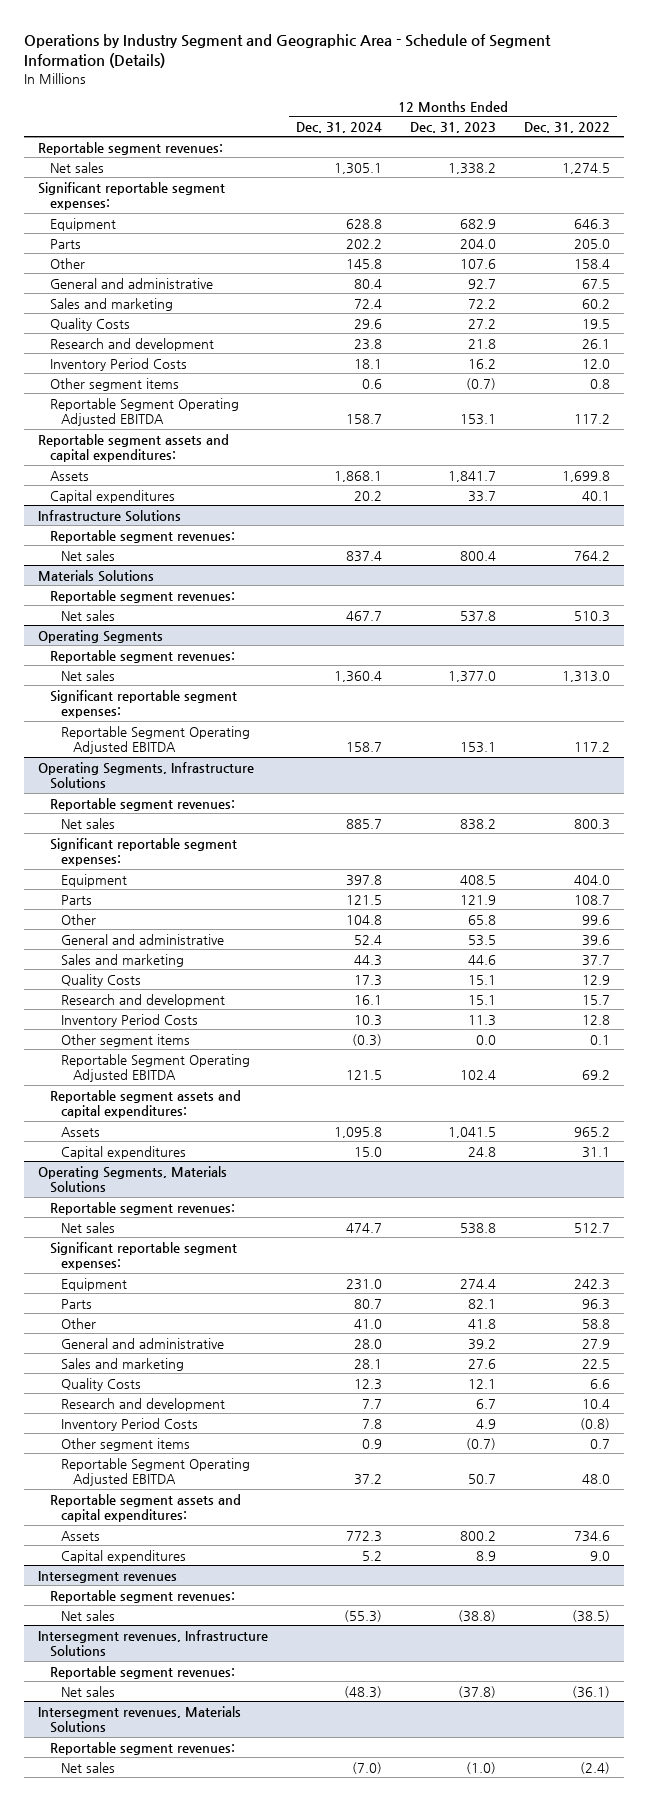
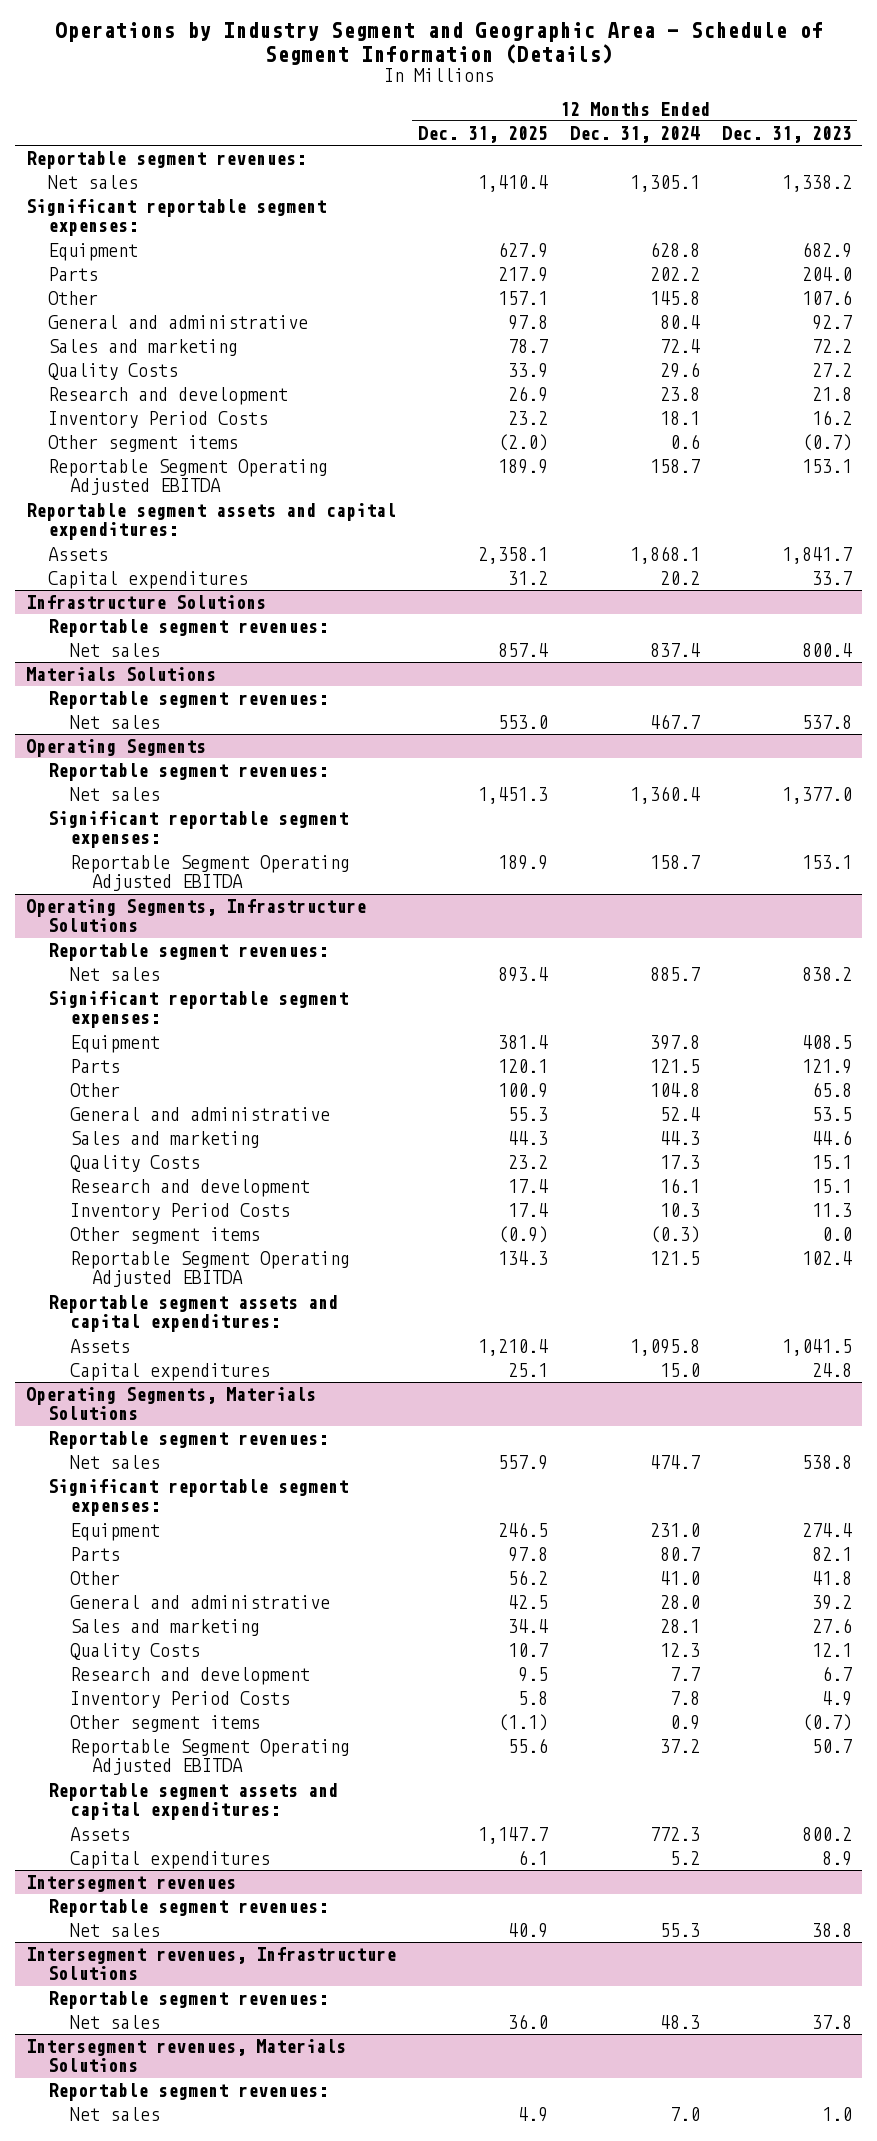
[524,121,611,133] Dec. 31, 2022 -> none
none -> [417,125,548,143] Dec. 31, 2025
[344,1609,383,1622] (55.3) -> [659,1922,700,1937] 55.3
[458,1609,497,1622] (38.8) -> [811,1922,852,1937] 38.8
[344,1685,383,1698] (48.3) -> [659,2014,700,2029] 48.3
[458,1685,497,1698] (37.8) -> [811,2014,852,2029] 37.8
[352,1761,383,1774] (7.0) -> [669,2106,700,2121] 7.0
[466,1761,497,1774] (1.0) -> [821,2106,852,2121] 1.0

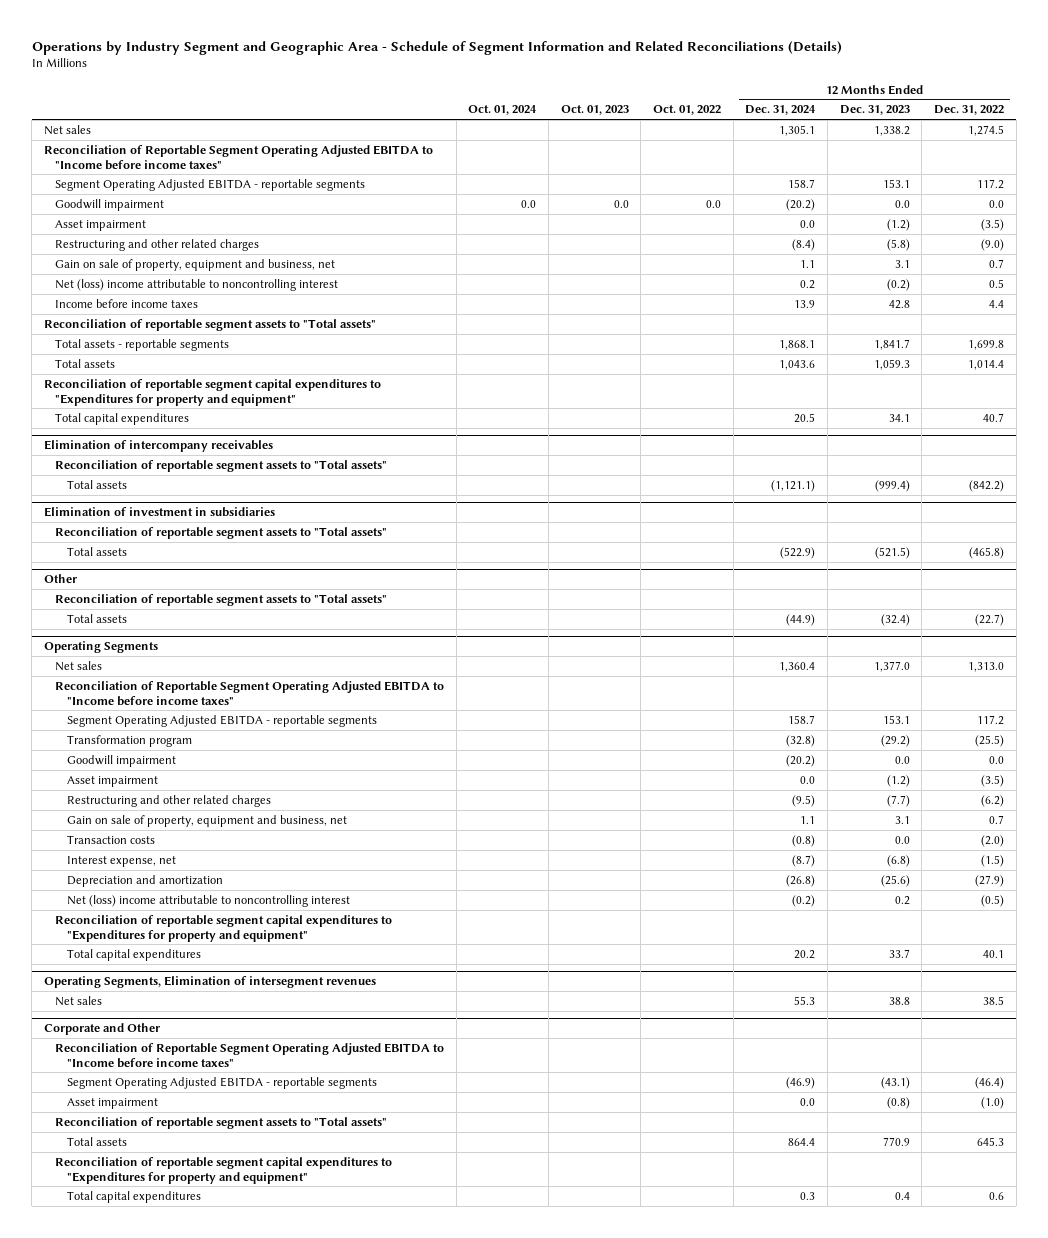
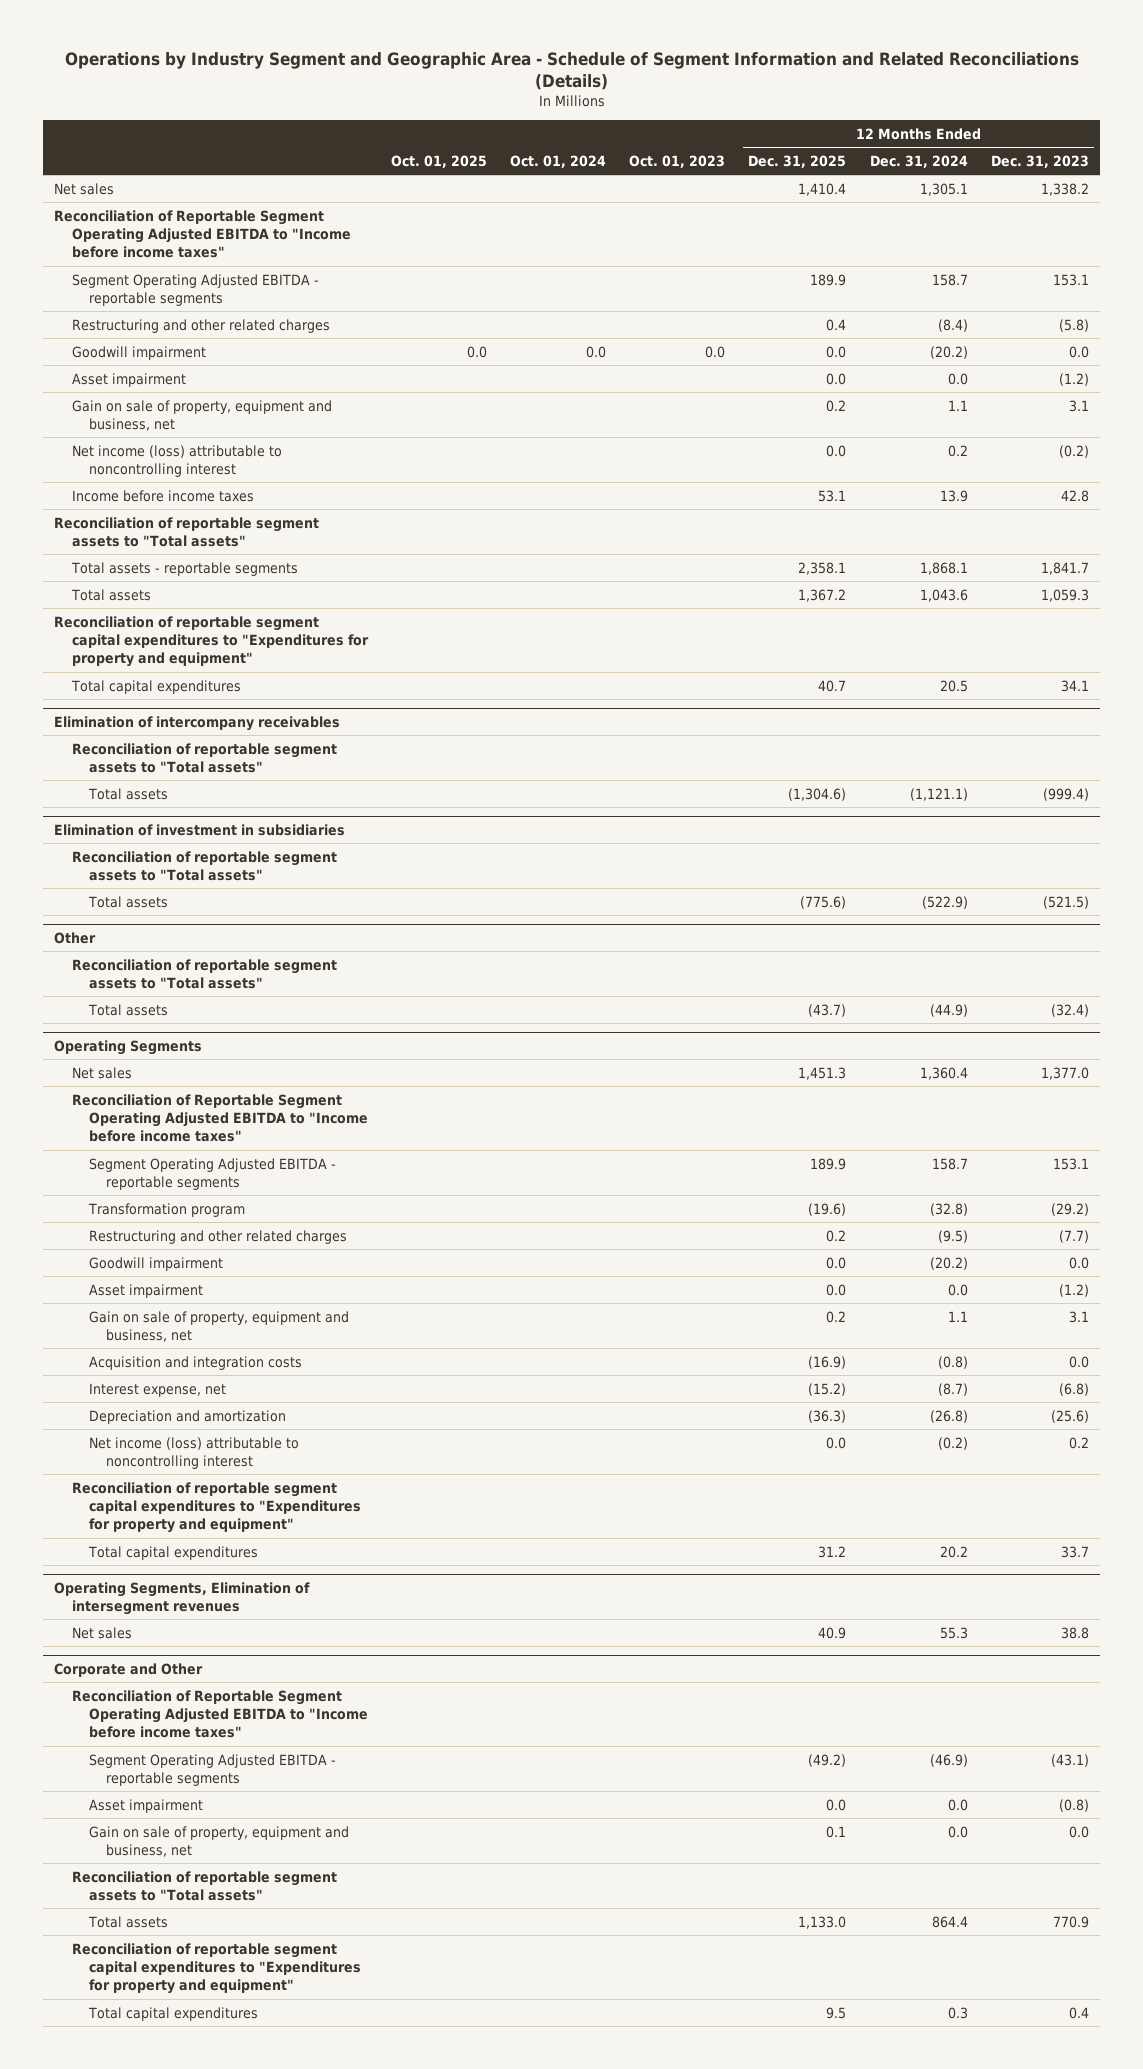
[653,105,722,116] Oct. 01, 2022 -> none
[933,105,1004,116] Dec. 31, 2022 -> none
none -> [391,154,488,168] Oct. 01, 2025
none -> [748,154,847,168] Dec. 31, 2025
[55,238,260,251] Restructuring and other related charges -> [71,318,330,333] Restructuring and other related charges
[55,278,339,291] Net (loss) income attributable to noncontrolling interest -> [71,444,282,478] Net income (loss) attributable to noncontrolling interest
[66,794,271,807] Restructuring and other related charges -> [89,1229,348,1244] Restructuring and other related charges
[66,834,155,844] Transaction costs -> [89,1355,303,1370] Acquisition and integration costs
[66,894,350,907] Net (loss) income attributable to noncontrolling interest -> [89,1436,300,1470] Net income (loss) attributable to noncontrolling interest
none -> [89,1825,350,1858] Gain on sale of property, equipment and business, net

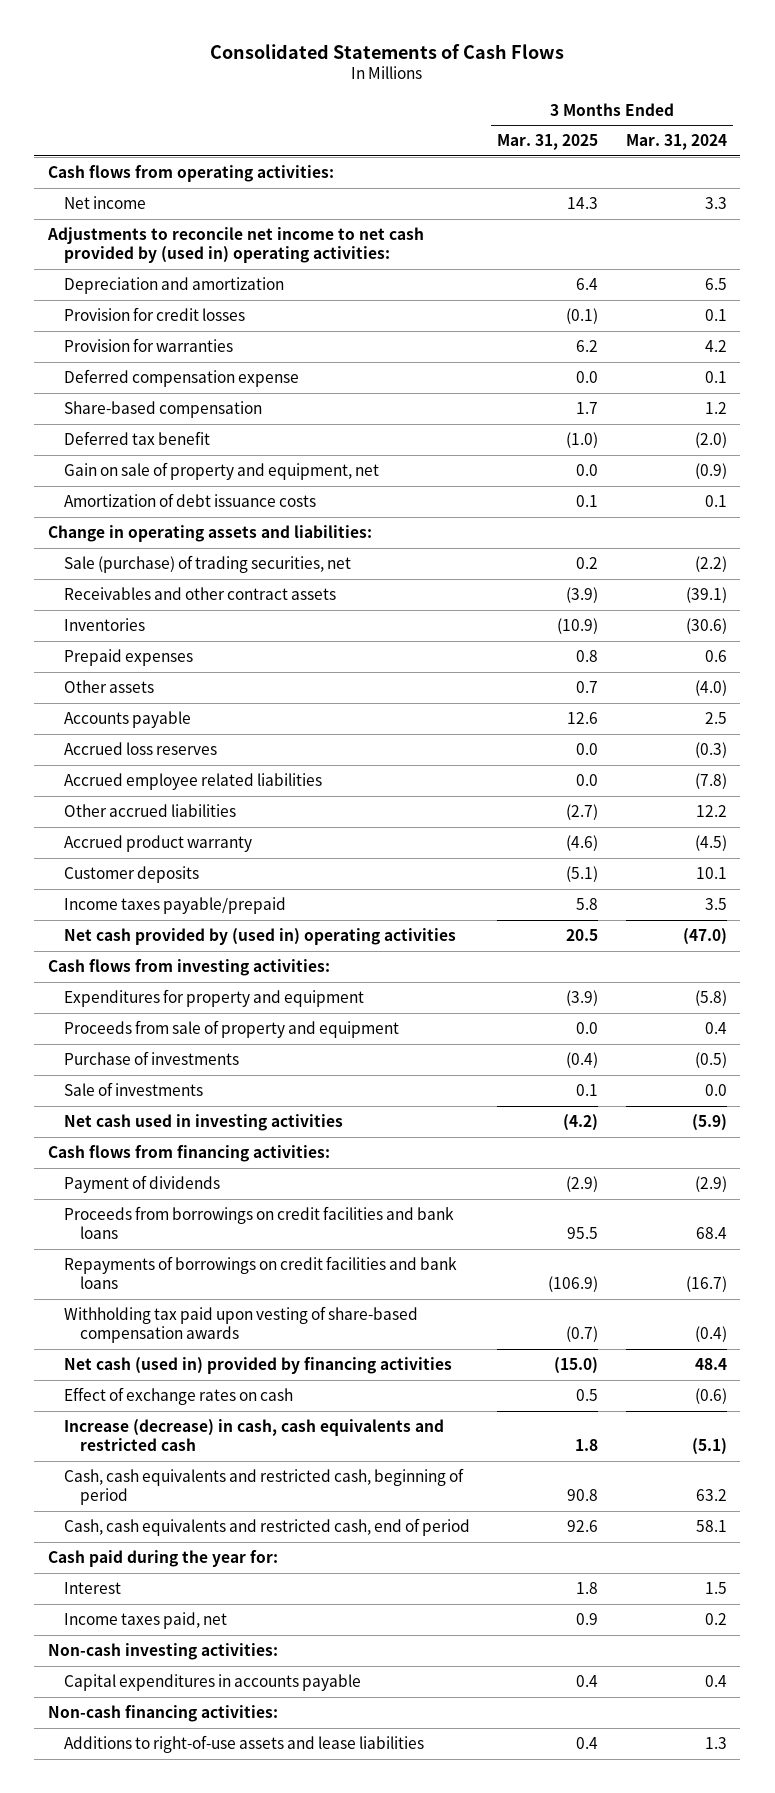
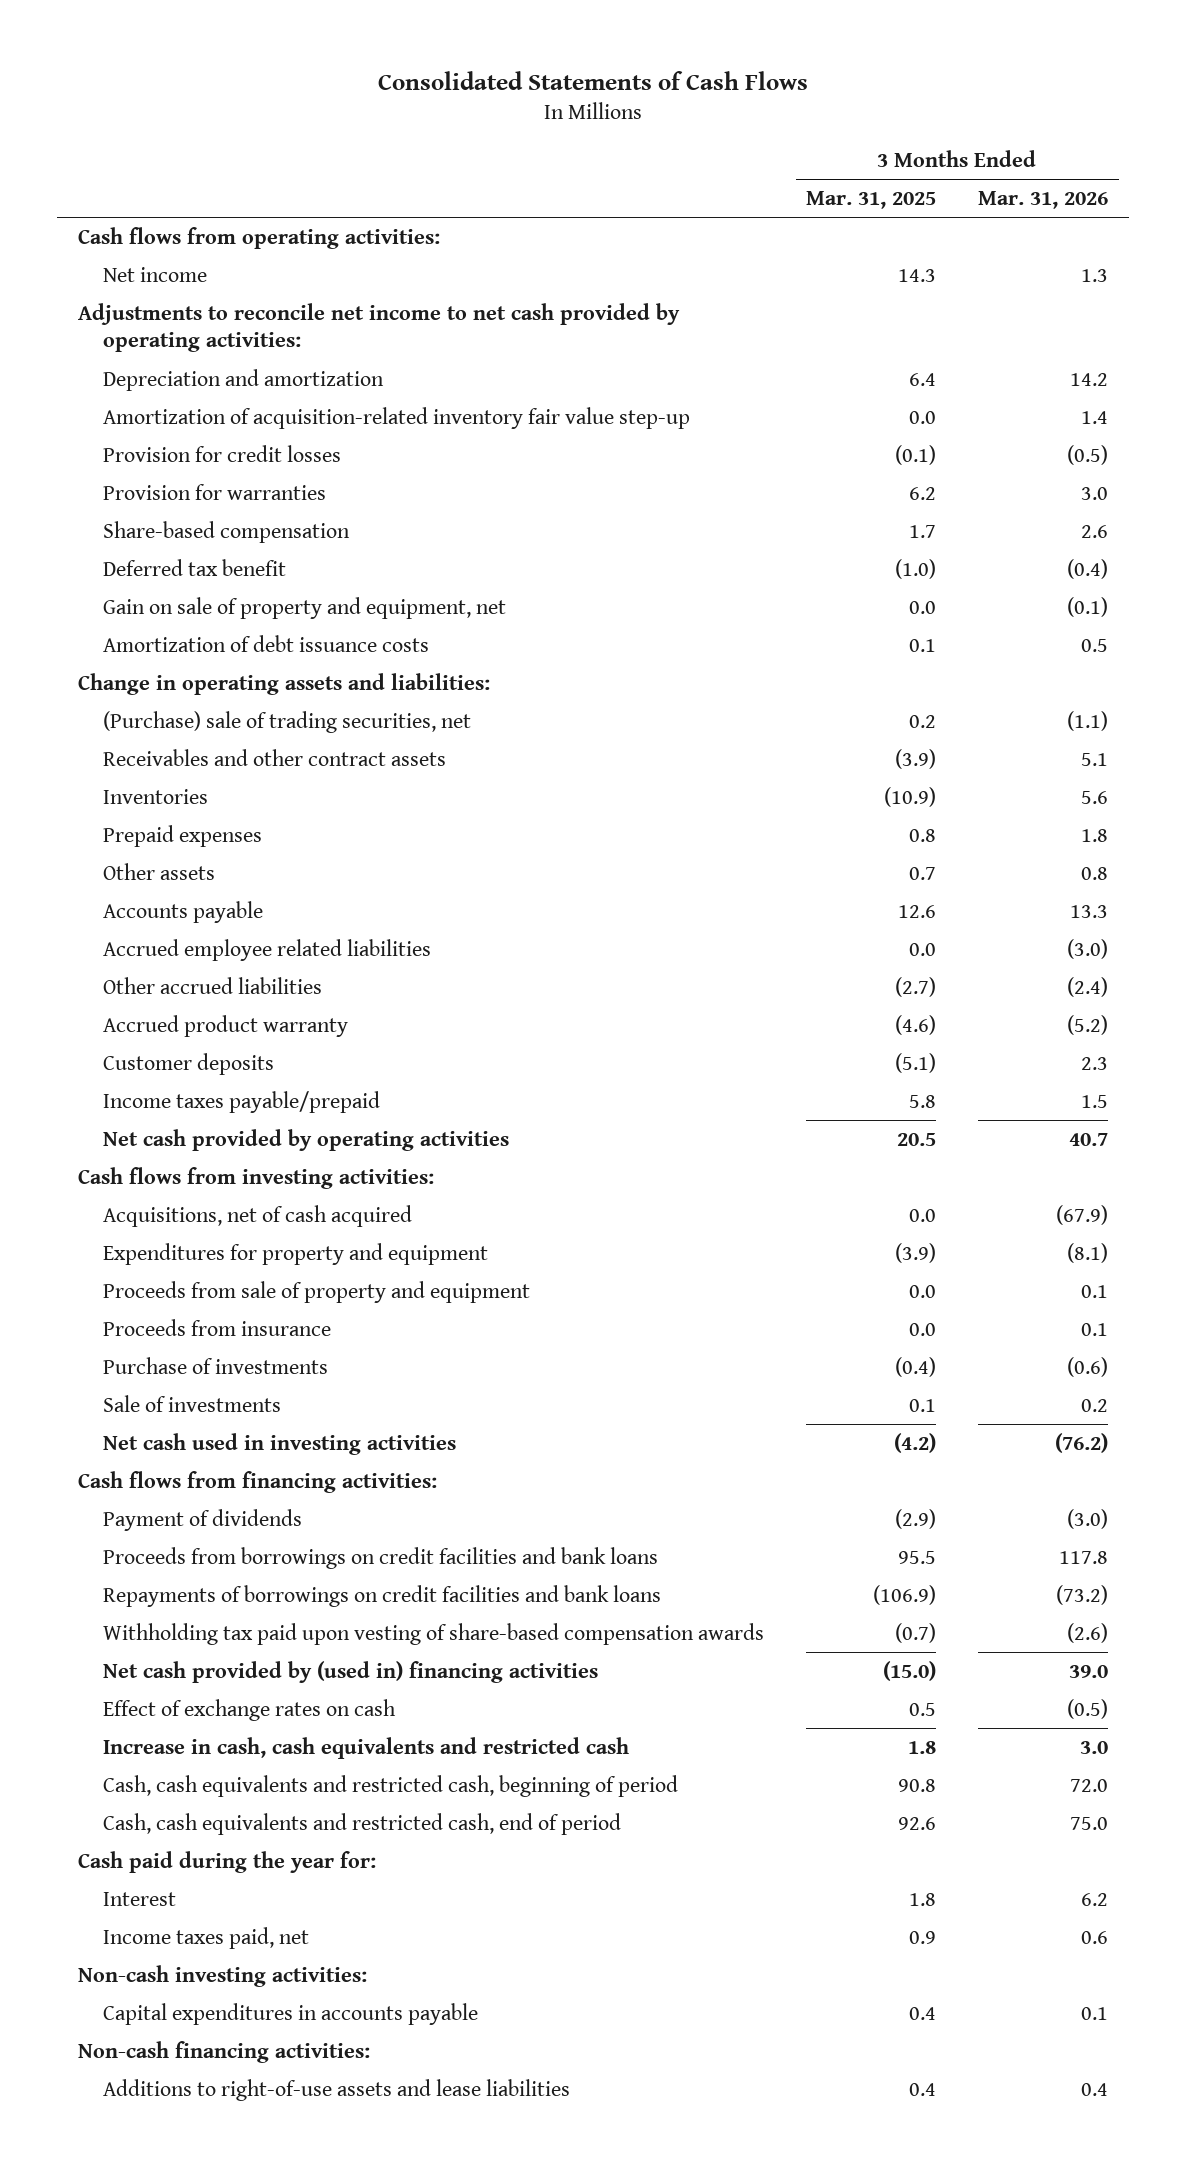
[625,134,727,151] Mar. 31, 2024 -> none
none -> [978,190,1109,209] Mar. 31, 2026
[47,226,425,264] Adjustments to reconcile net income to net cash provided by (used in) operating activities: -> [77,302,680,353] Adjustments to reconcile net income to net cash provided by operating activities:
none -> [103,406,691,429] Amortization of acquisition-related inventory fair value step-up
[64,368,300,387] Deferred compensation expense -> none
[64,554,352,573] Sale (purchase) of trading securities, net -> [103,710,472,733] (Purchase) sale of trading securities, net
[64,741,218,755] Accrued loss reserves -> none
[64,927,457,945] Net cash provided by (used in) operating activities -> [103,1128,510,1151] Net cash provided by operating activities
none -> [103,1204,413,1227] Acquisitions, net of cash acquired
none -> [103,1318,332,1336] Proceeds from insurance
[64,1356,453,1374] Net cash (used in) provided by financing activities -> [103,1660,599,1683] Net cash provided by (used in) financing activities
[64,1418,445,1452] Increase (decrease) in cash, cash equivalents and restricted cash -> [103,1736,630,1759] Increase in cash, cash equivalents and restricted cash

